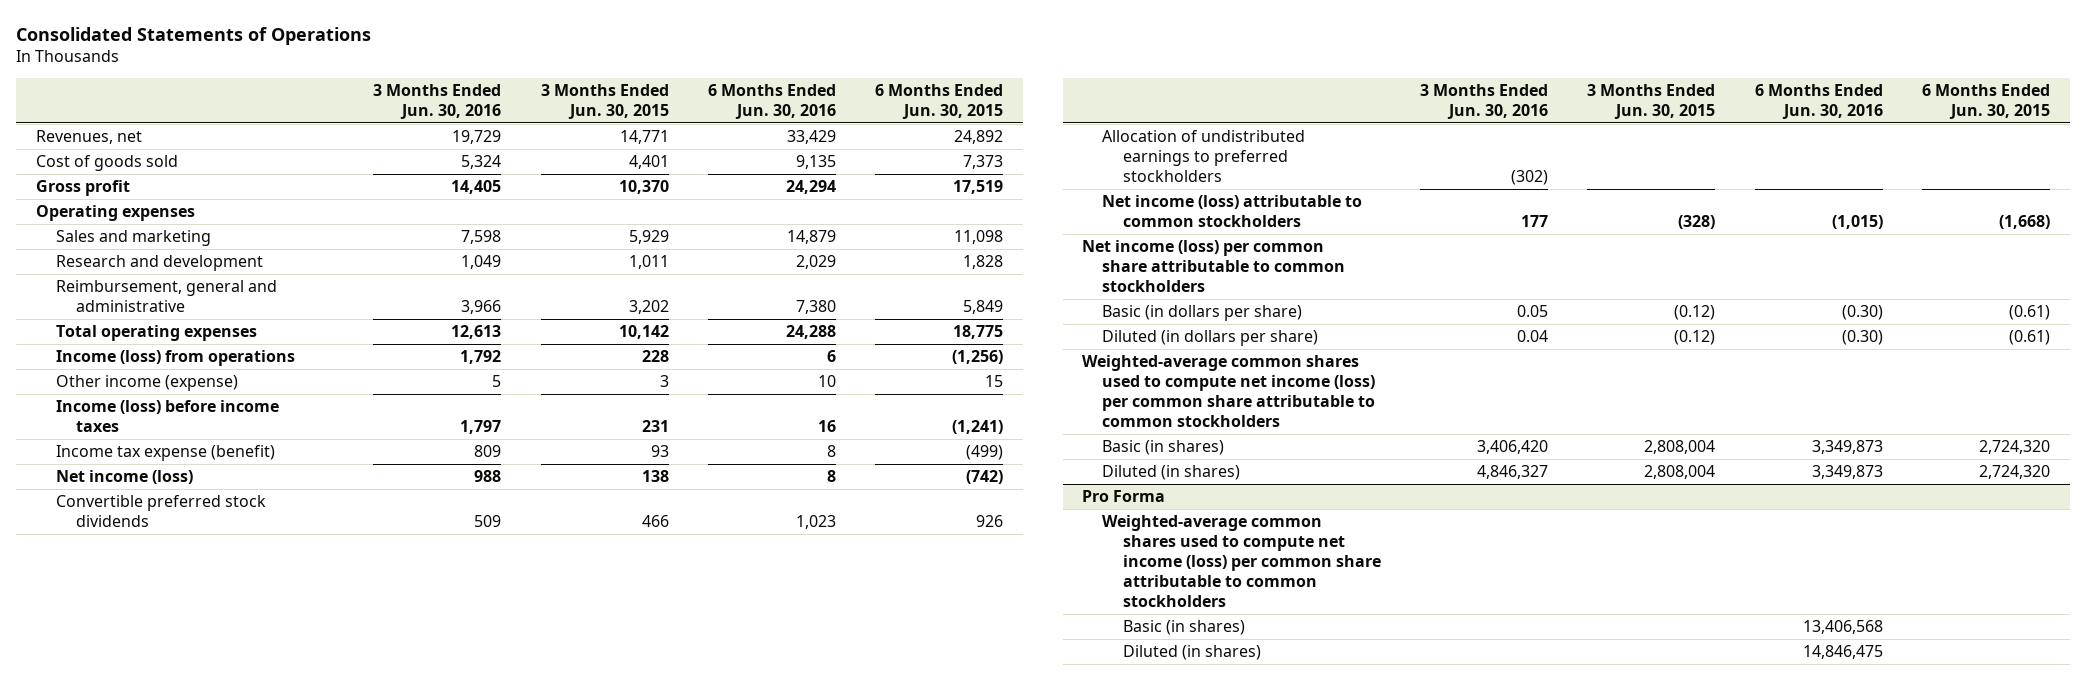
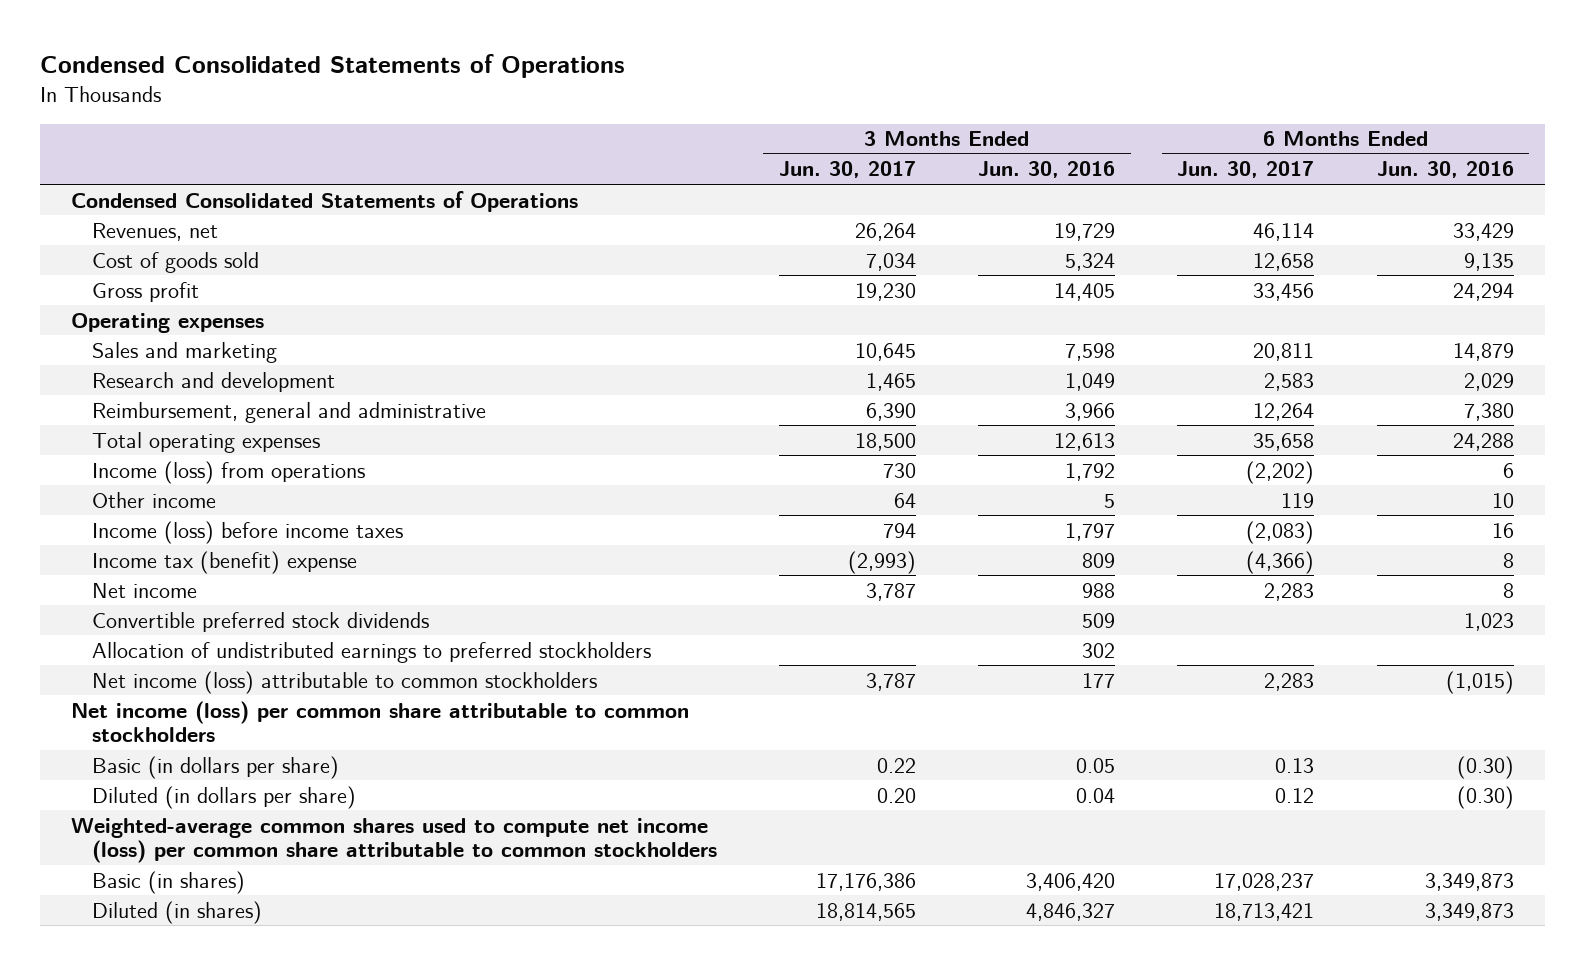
[15,26,371,45] Consolidated Statements of Operations -> [40,54,626,79] Condensed Consolidated Statements of Operations
[540,84,669,120] 3 Months Ended Jun. 30, 2015 -> none
[875,84,1004,120] 6 Months Ended Jun. 30, 2015 -> none
none -> [779,161,917,179] Jun. 30, 2017
none -> [1177,161,1315,179] Jun. 30, 2017
none -> [71,190,579,212] Condensed Consolidated Statements of Operations
[55,375,238,392] Other income (expense) -> [91,491,216,508] Other income
[55,445,275,462] Income tax expense (benefit) -> [91,550,357,574] Income tax (benefit) expense
[55,470,193,485] Net income (loss) -> [91,582,197,598] Net income
[1510,170,1548,186] (302) -> [1082,642,1116,658] 302
[1082,490,1166,503] Pro Forma -> none
[1102,515,1381,608] Weighted-average common shares used to compute net income (loss) per common share attributable to common stockholders -> none
[1122,620,1245,636] Basic (in shares) -> none
[1122,645,1261,661] Diluted (in shares) -> none

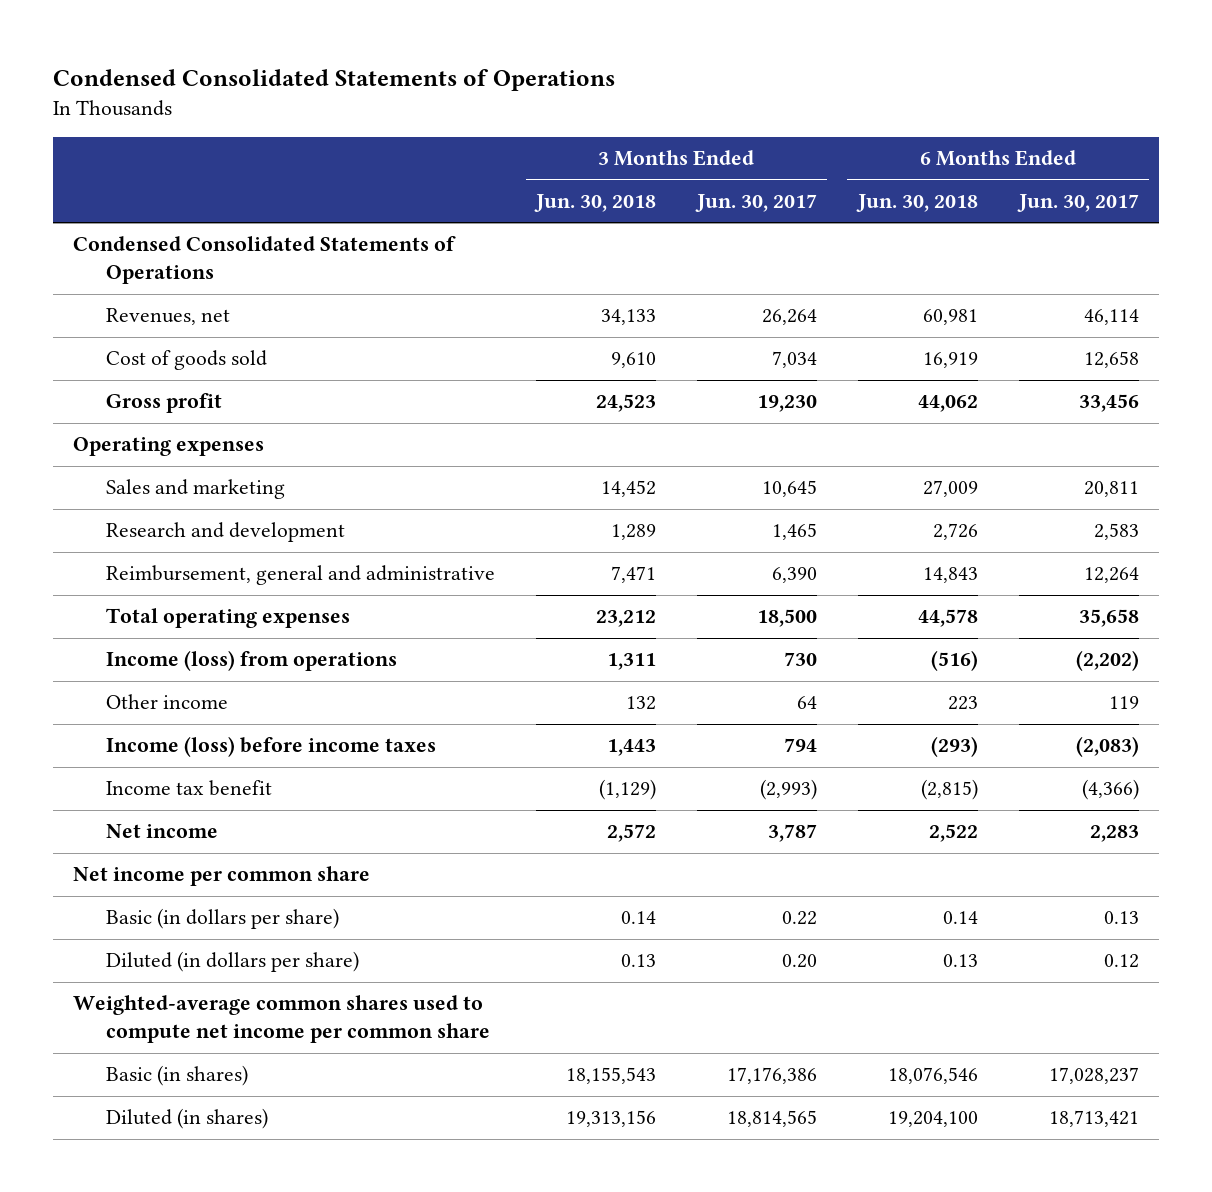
[978,161,1116,179] Jun. 30, 2016 -> none
[1376,161,1514,179] Jun. 30, 2016 -> none
none -> [533,193,656,212] Jun. 30, 2018
none -> [855,193,978,212] Jun. 30, 2018
[91,550,357,574] Income tax (benefit) expense -> [105,780,272,797] Income tax benefit
[91,611,429,632] Convertible preferred stock dividends -> none
[91,641,651,663] Allocation of undistributed earnings to preferred stockholders -> none
[91,670,597,694] Net income (loss) attributable to common stockholders -> none
[71,700,690,743] Net income (loss) per common share attributable to common stockholders -> [73,866,371,887] Net income per common share
[71,817,717,864] Weighted-average common shares used to compute net income (loss) per common share attributable to common stockholders -> [73,995,490,1044] Weighted-average common shares used to compute net income per common share

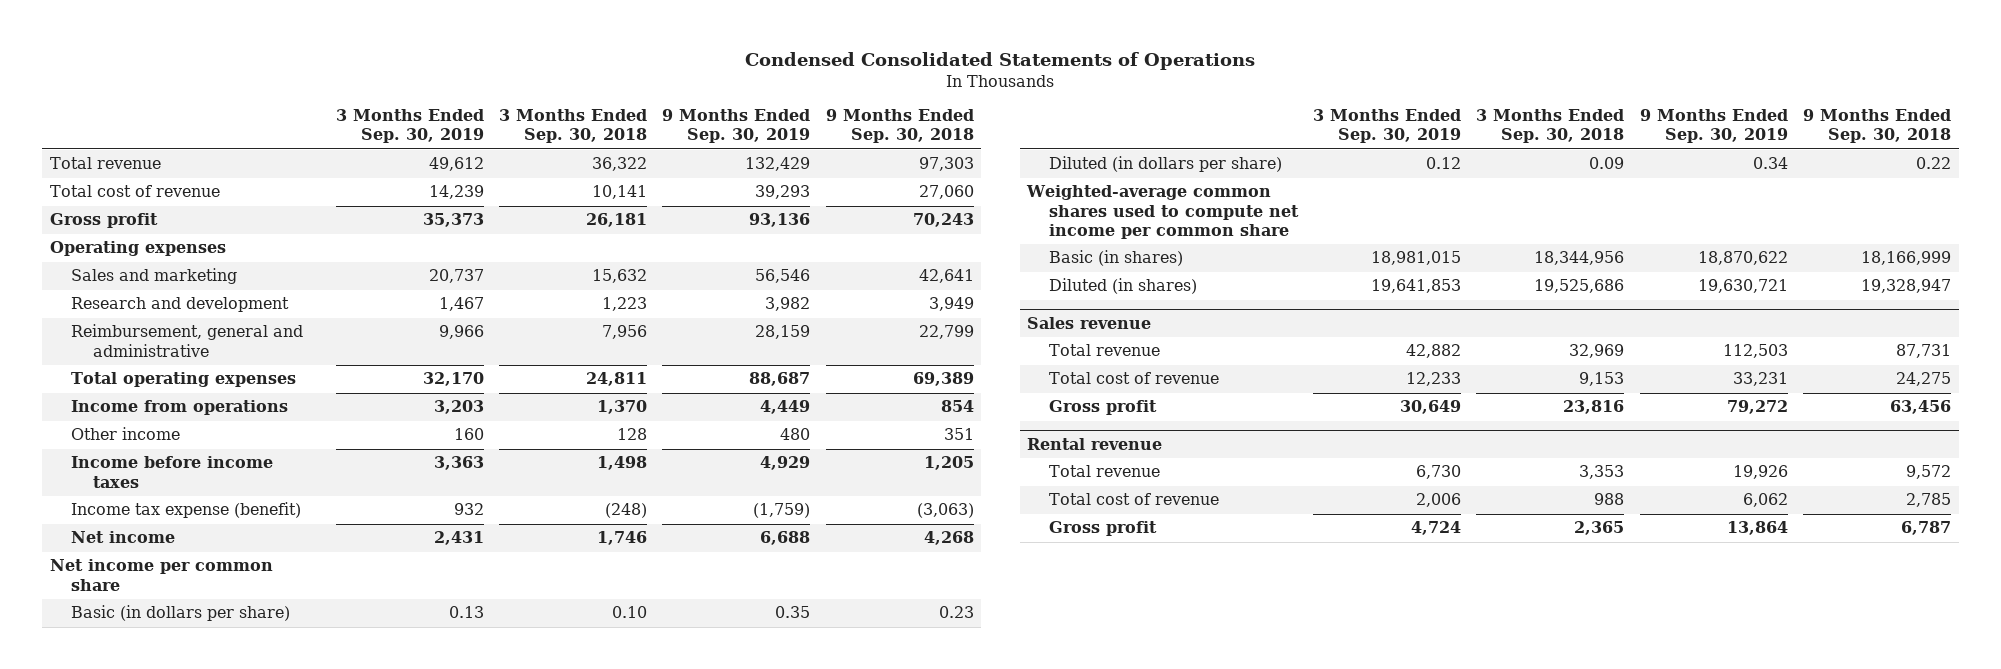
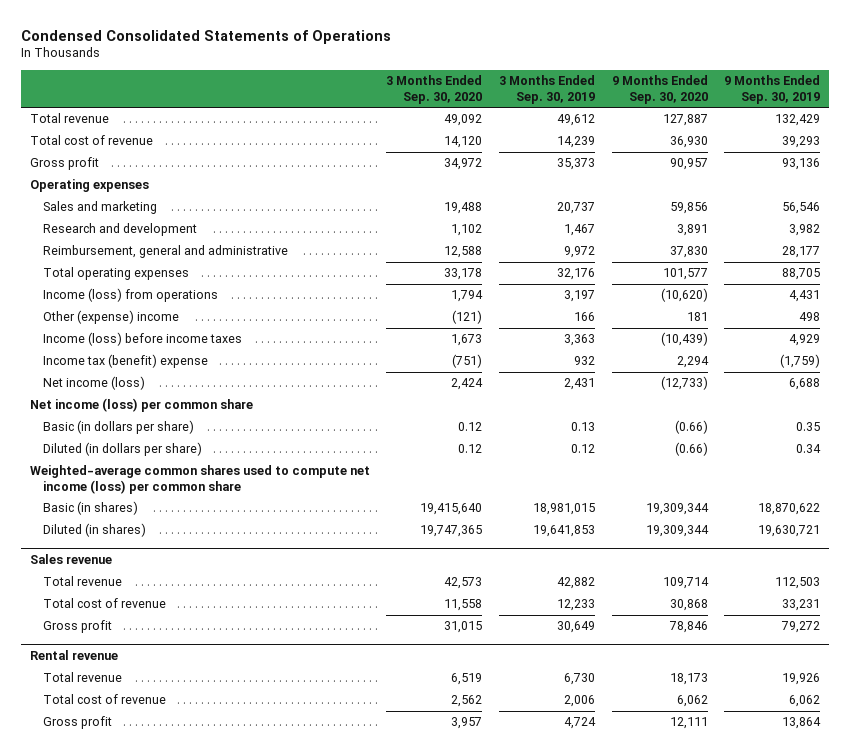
[499,109,648,144] 3 Months Ended Sep. 30, 2018 -> none
[825,109,974,144] 9 Months Ended Sep. 30, 2018 -> none
none -> [386,75,483,104] 3 Months Ended Sep. 30, 2020
none -> [611,75,708,104] 9 Months Ended Sep. 30, 2020
[438,325,484,340] 9,966 -> [564,246,596,259] 9,972
[755,325,811,340] 28,159 -> [782,246,821,259] 28,177
[422,372,484,387] 32,170 -> [557,268,596,281] 32,176
[749,372,811,387] 88,687 -> [782,268,821,281] 88,705
[71,400,289,416] Income from operations -> [42,288,218,303] Income (loss) from operations
[433,400,484,415] 3,203 -> [564,290,596,303] 3,197
[760,400,811,415] 4,449 -> [789,290,821,303] 4,431
[71,427,181,441] Other income -> [42,310,179,325] Other (expense) income
[453,428,484,441] 160 -> [574,312,596,322] 166
[780,428,811,441] 480 -> [799,312,821,322] 498
[71,456,274,488] Income before income taxes -> [42,332,242,347] Income (loss) before income taxes
[71,502,302,519] Income tax expense (benefit) -> [42,354,208,369] Income tax (benefit) expense
[71,531,176,544] Net income -> [42,376,145,391] Net income (loss)
[49,559,273,591] Net income per common share -> [29,398,253,413] Net income (loss) per common share
[1026,185,1299,239] Weighted-average common shares used to compute net income per common share -> [29,465,370,494] Weighted-average common shares used to compute net income (loss) per common share

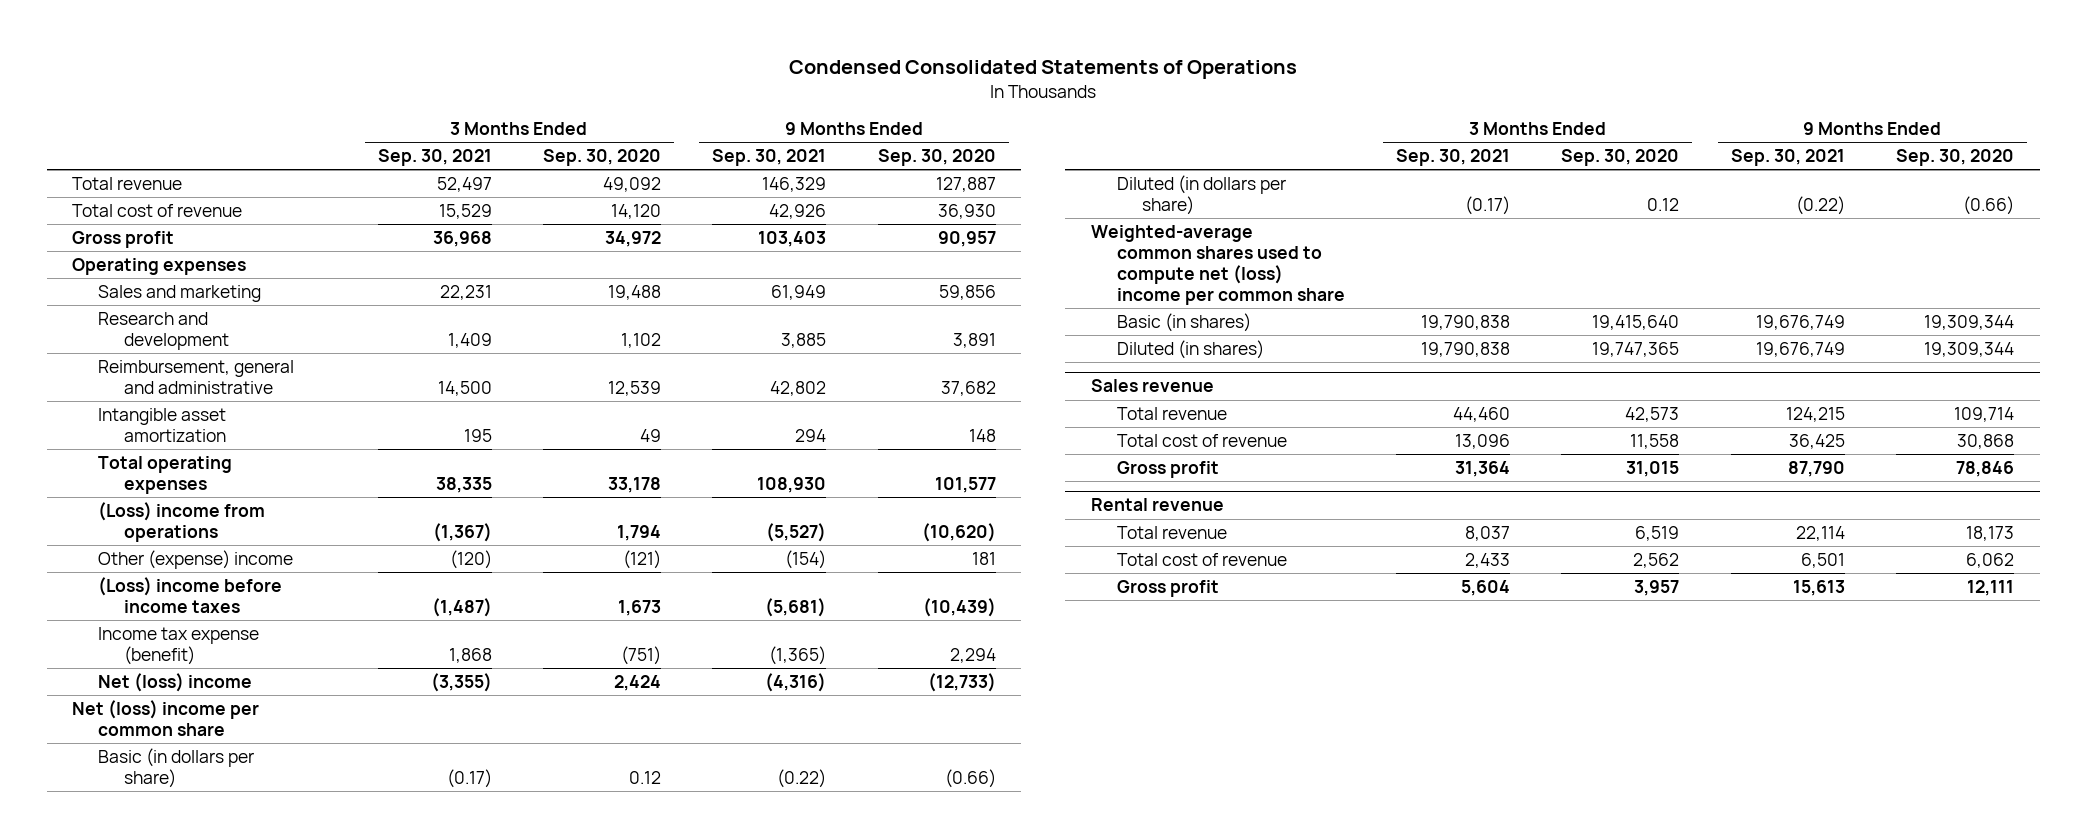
[499,75,596,104] 3 Months Ended Sep. 30, 2019 -> none
[724,75,821,104] 9 Months Ended Sep. 30, 2019 -> none
none -> [377,149,492,167] Sep. 30, 2021
none -> [712,149,827,167] Sep. 30, 2021
[444,246,483,259] 12,588 -> [607,380,661,396] 12,539
[669,246,708,259] 37,830 -> [940,380,996,396] 37,682
none -> [98,407,227,442] Intangible asset amortization
[42,288,218,303] Income (loss) from operations -> [98,501,266,542] (Loss) income from operations
[42,332,242,347] Income (loss) before income taxes -> [98,576,283,613] (Loss) income before income taxes
[42,354,208,369] Income tax (benefit) expense -> [98,626,260,665] Income tax expense (benefit)
[42,376,145,391] Net income (loss) -> [98,672,253,692] Net (loss) income
[29,398,253,413] Net income (loss) per common share -> [72,699,260,736] Net (loss) income per common share
[29,465,370,494] Weighted-average common shares used to compute net income (loss) per common share -> [1090,224,1345,305] Weighted-average common shares used to compute net (loss) income per common share

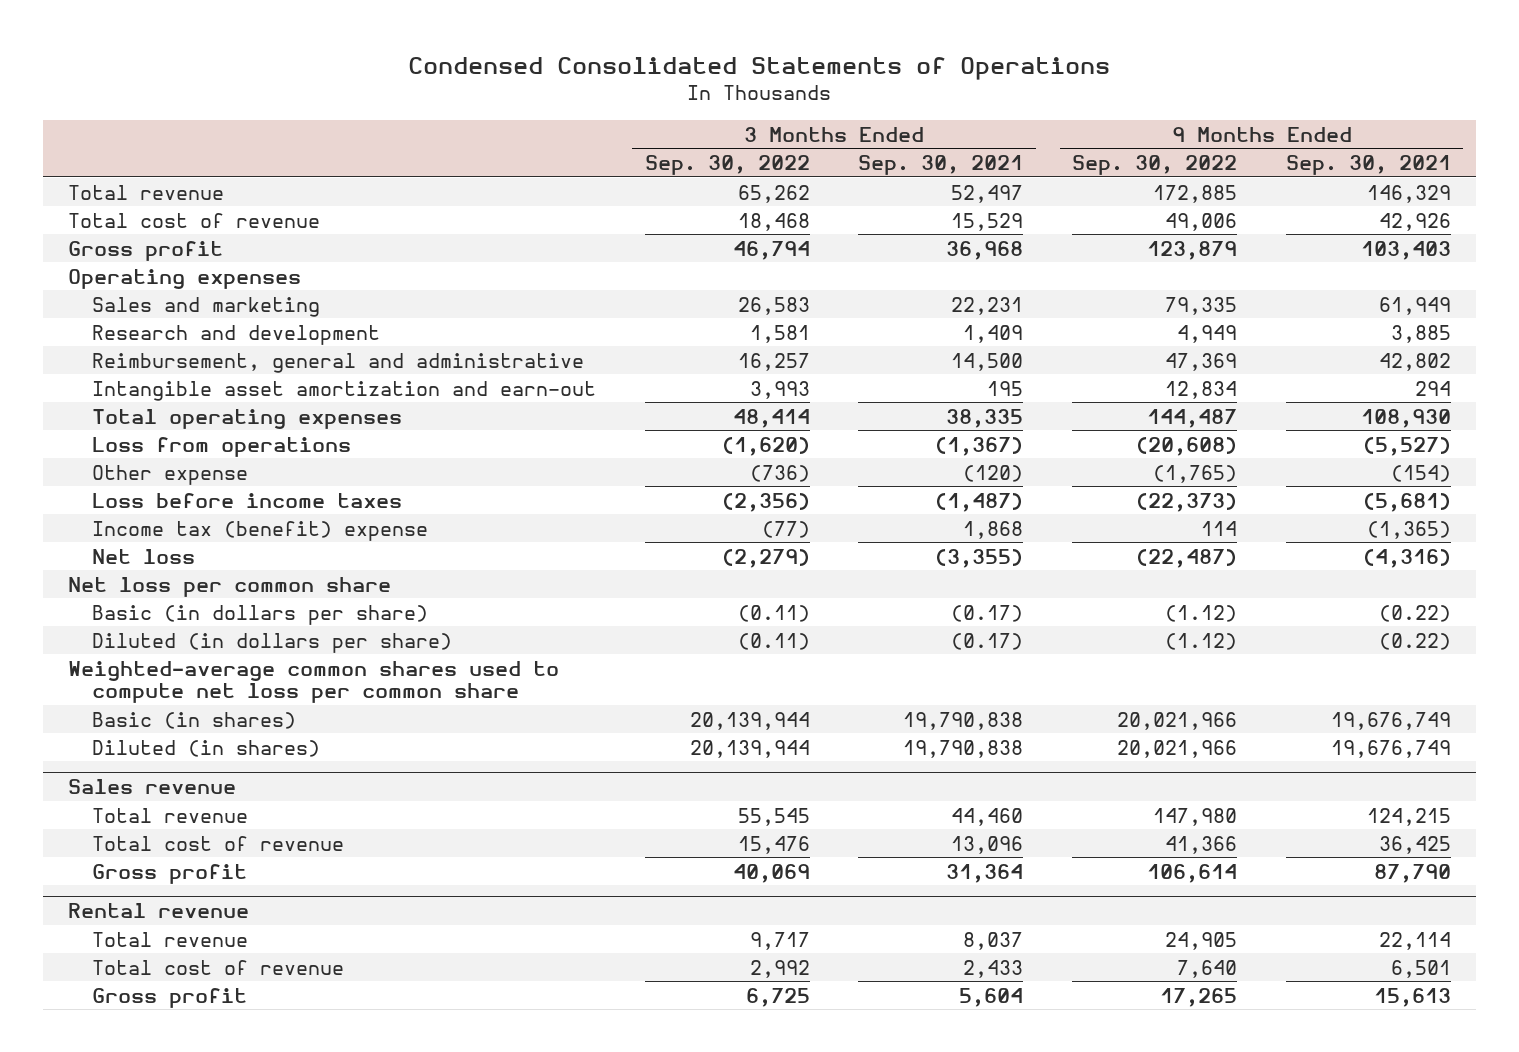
[542,149,661,167] Sep. 30, 2020 -> none
[877,149,996,167] Sep. 30, 2020 -> none
none -> [644,154,810,175] Sep. 30, 2022
none -> [1072,154,1238,175] Sep. 30, 2022
[98,407,227,442] Intangible asset amortization -> [91,380,596,401] Intangible asset amortization and earn-out
[98,501,266,542] (Loss) income from operations -> [91,436,351,457] Loss from operations
[98,549,294,569] Other (expense) income -> [91,464,248,485] Other expense
[98,576,283,613] (Loss) income before income taxes -> [91,492,402,508] Loss before income taxes
[98,626,260,665] Income tax expense (benefit) -> [91,520,428,541] Income tax (benefit) expense
[98,672,253,692] Net (loss) income -> [91,548,195,564] Net loss
[72,699,260,736] Net (loss) income per common share -> [67,576,391,597] Net loss per common share
[1090,224,1345,305] Weighted-average common shares used to compute net (loss) income per common share -> [67,660,559,704] Weighted-average common shares used to compute net loss per common share

